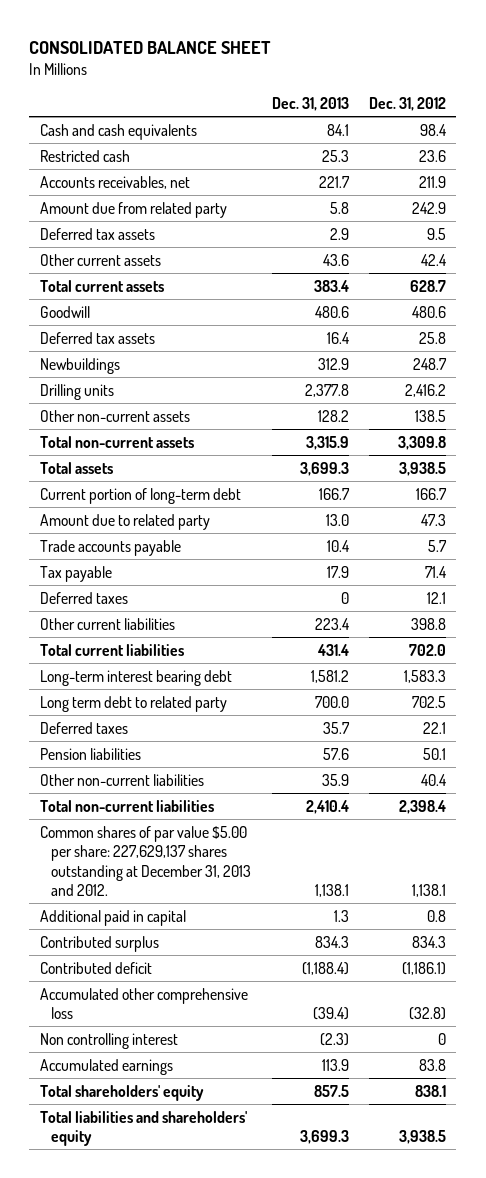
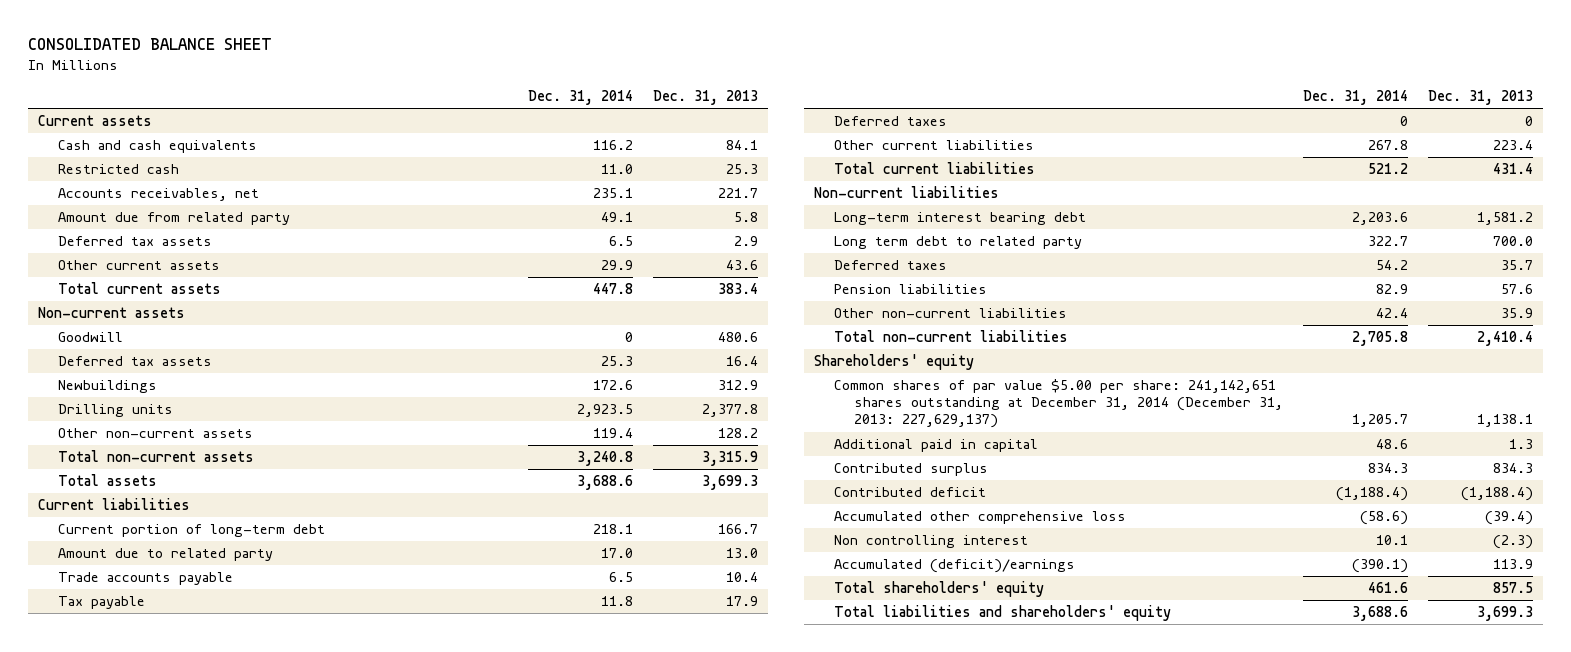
[369,97,447,112] Dec. 31, 2012 -> none
none -> [527,90,633,106] Dec. 31, 2014
none -> [37,115,152,127] Current assets
none -> [37,307,185,319] Non-current assets
none -> [37,498,190,511] Current liabilities
none -> [813,186,999,199] Non-current liabilities
none -> [813,354,974,371] Shareholders' equity
[39,825,252,897] Common shares of par value $5.00 per share: 227,629,137 shares outstanding at December 31, 2013 and 2012. -> [833,379,1284,429] Common shares of par value $5.00 per share: 241,142,651 shares outstanding at December 31, 2014 (December 31, 2013: 227,629,137)
[39,1058,173,1075] Accumulated earnings -> [833,559,1075,574] Accumulated (deficit)/earnings

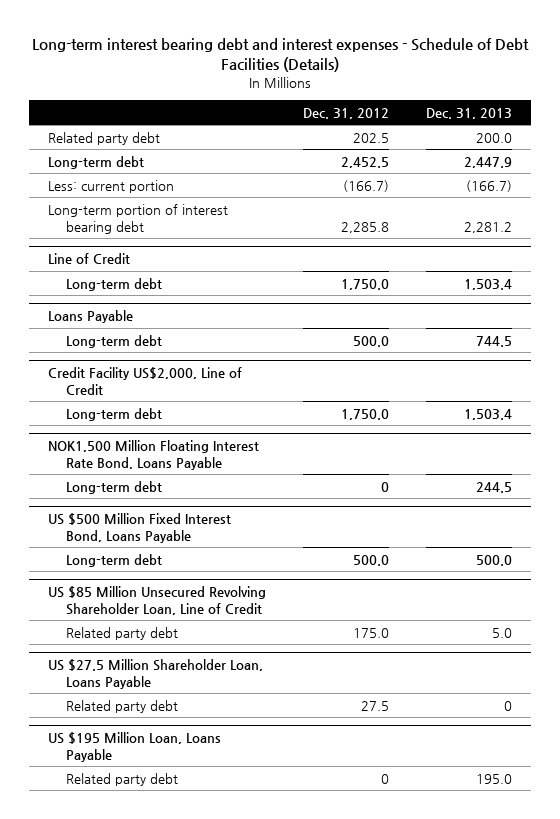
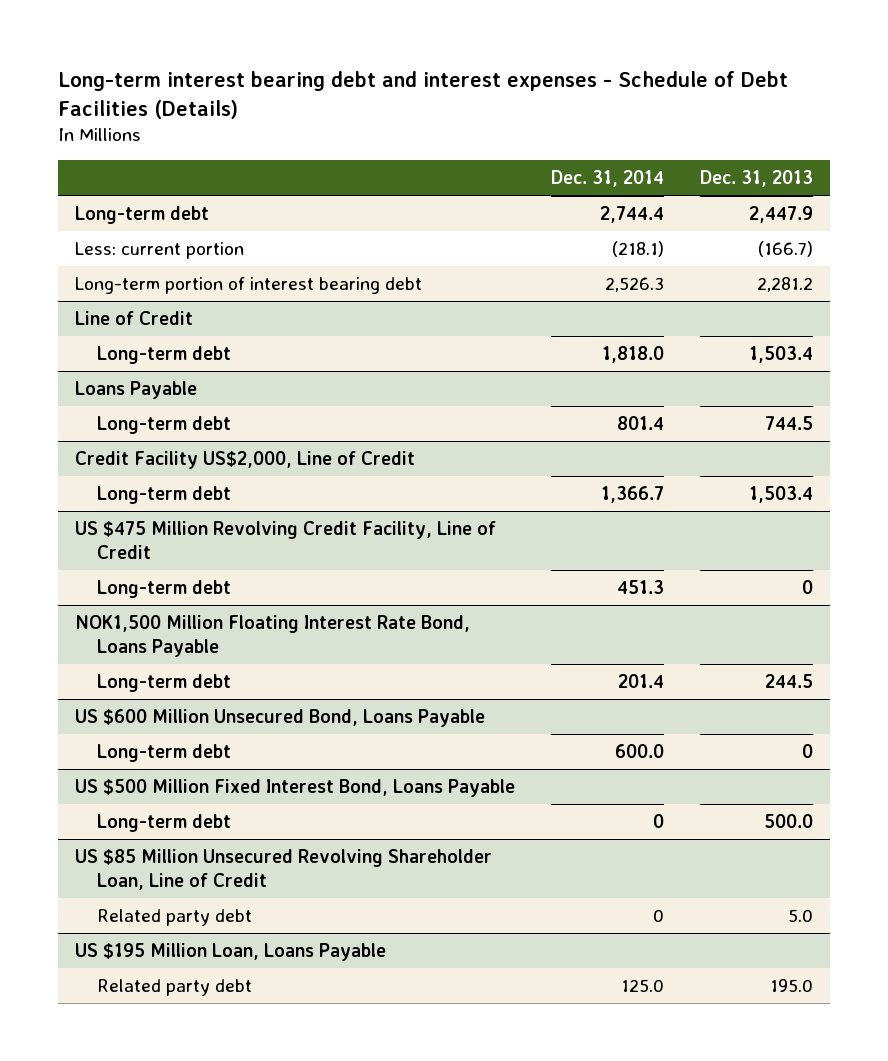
[302,107,389,119] Dec. 31, 2012 -> none
none -> [550,170,664,188] Dec. 31, 2014
[47,131,160,145] Related party debt -> none
none -> [75,520,497,560] US $475 Million Revolving Credit Facility, Line of Credit
none -> [97,579,232,598] Long-term debt
none -> [75,708,486,727] US $600 Million Unsecured Bond, Loans Payable
none -> [97,743,232,762] Long-term debt
[47,659,263,689] US $27.5 Million Shareholder Loan, Loans Payable -> none
[65,699,178,713] Related party debt -> none

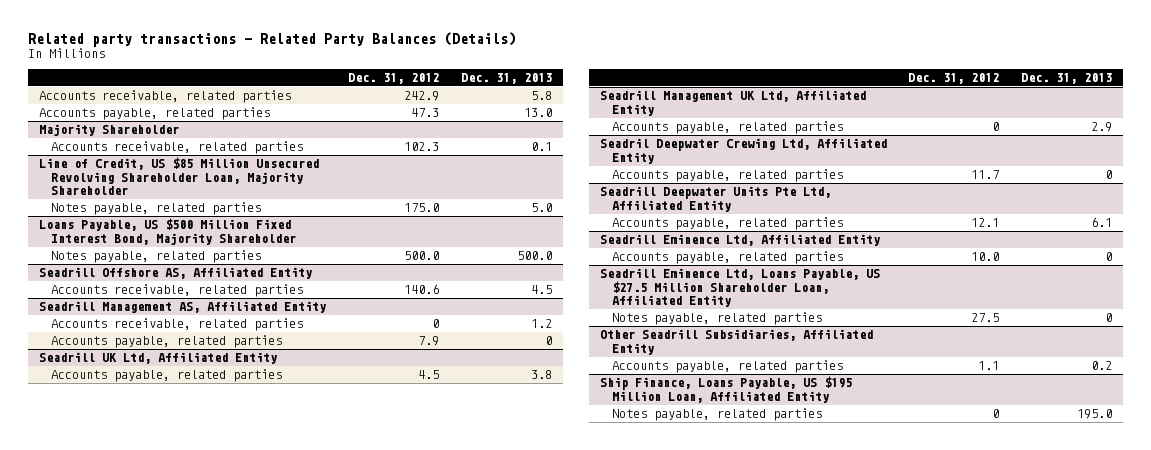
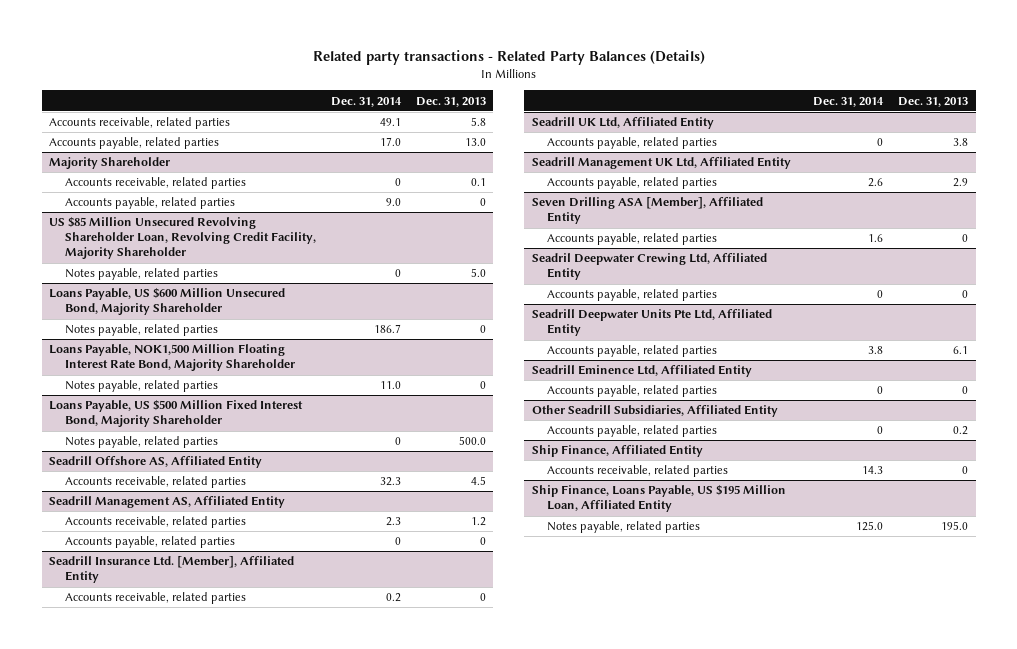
[348,73,440,85] Dec. 31, 2012 -> none
none -> [330,96,402,107] Dec. 31, 2014
none -> [64,197,235,210] Accounts payable, related parties
[39,157,320,195] Line of Credit, US $85 Million Unsecured Revolving Shareholder Loan, Majority Shareholder -> [49,216,316,260] US $85 Million Unsecured Revolving Shareholder Loan, Revolving Credit Facility, Majority Shareholder
none -> [49,287,286,316] Loans Payable, US $600 Million Unsecured Bond, Majority Shareholder
none -> [64,324,218,337] Notes payable, related parties
none -> [49,344,295,372] Loans Payable, NOK1,500 Million Floating Interest Rate Bond, Majority Shareholder
none -> [64,380,218,393] Notes payable, related parties
none -> [49,556,295,584] Seadrill Insurance Ltd. [Member], Affiliated Entity
none -> [64,592,246,605] Accounts receivable, related parties
none -> [531,197,763,225] Seven Drilling ASA [Member], Affiliated Entity
none -> [547,233,718,246] Accounts payable, related parties
[599,268,880,307] Seadrill Eminence Ltd, Loans Payable, US $27.5 Million Shareholder Loan, Affiliated Entity -> none
[611,312,822,326] Notes payable, related parties -> none
none -> [531,445,703,458] Ship Finance, Affiliated Entity
none -> [547,465,729,478] Accounts receivable, related parties

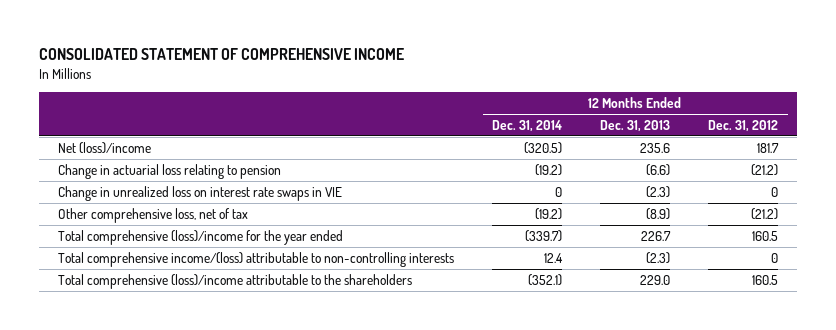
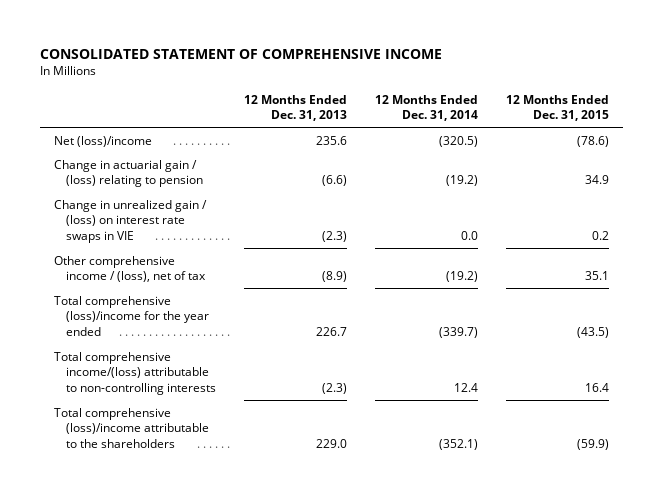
[708,119,779,132] Dec. 31, 2012 -> none
none -> [506,94,610,122] 12 Months Ended Dec. 31, 2015
[58,163,282,179] Change in actuarial loss relating to pension -> [53,159,203,188] Change in actuarial gain / (loss) relating to pension
[58,185,343,201] Change in unrealized loss on interest rate swaps in VIE -> [53,199,207,244] Change in unrealized gain / (loss) on interest rate swaps in VIE
[555,186,563,197] 0 -> [461,231,479,241] 0.0
[58,207,249,223] Other comprehensive loss, net of tax -> [53,255,206,283] Other comprehensive income / (loss), net of tax

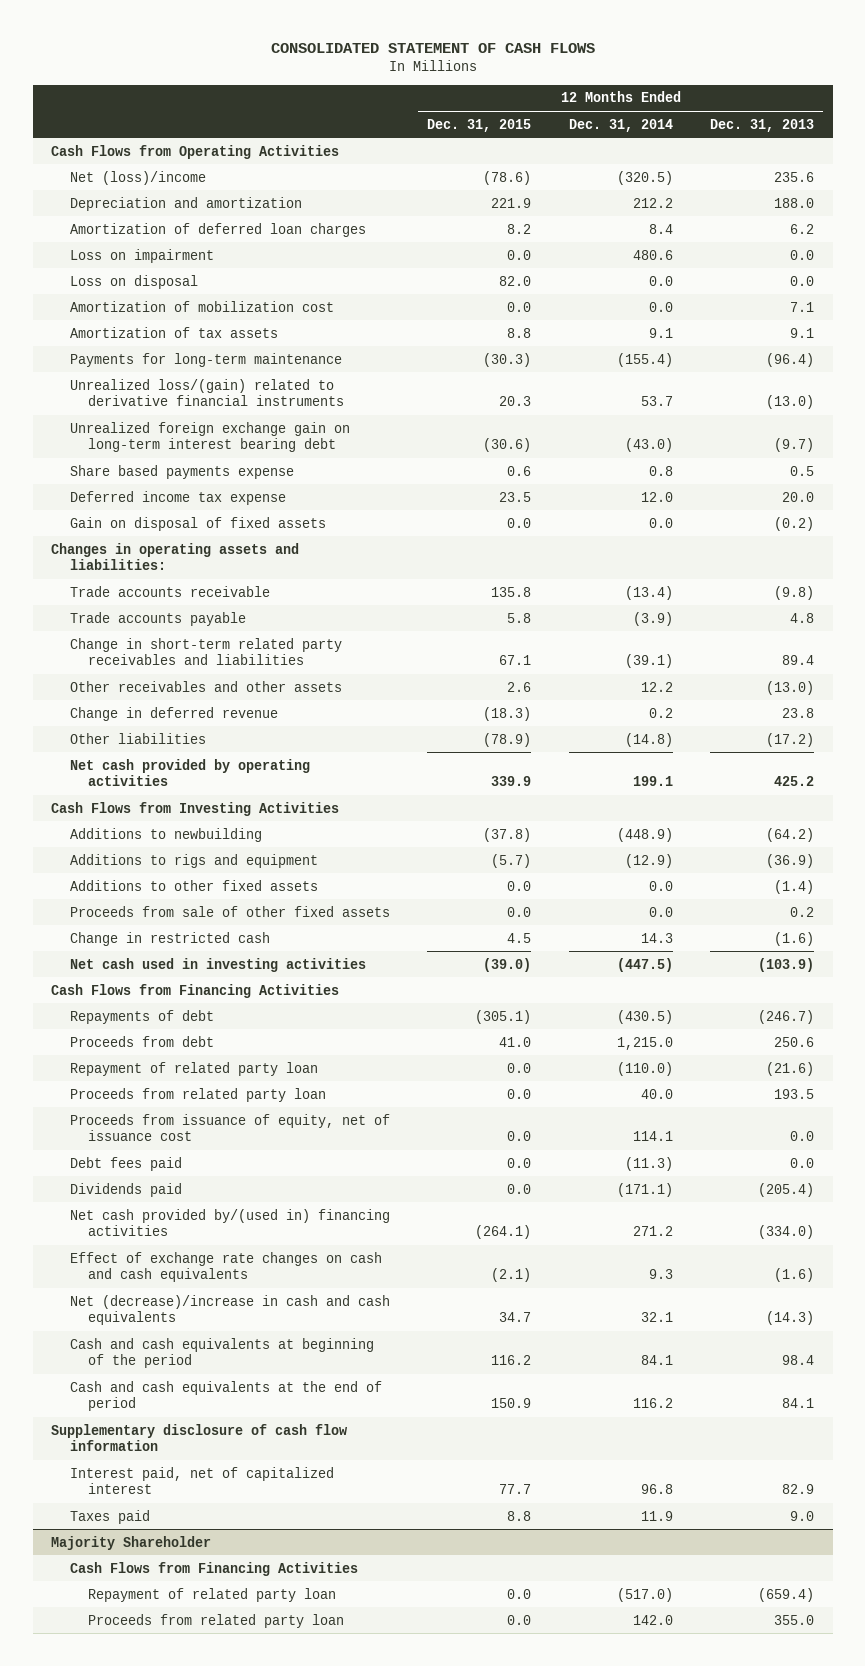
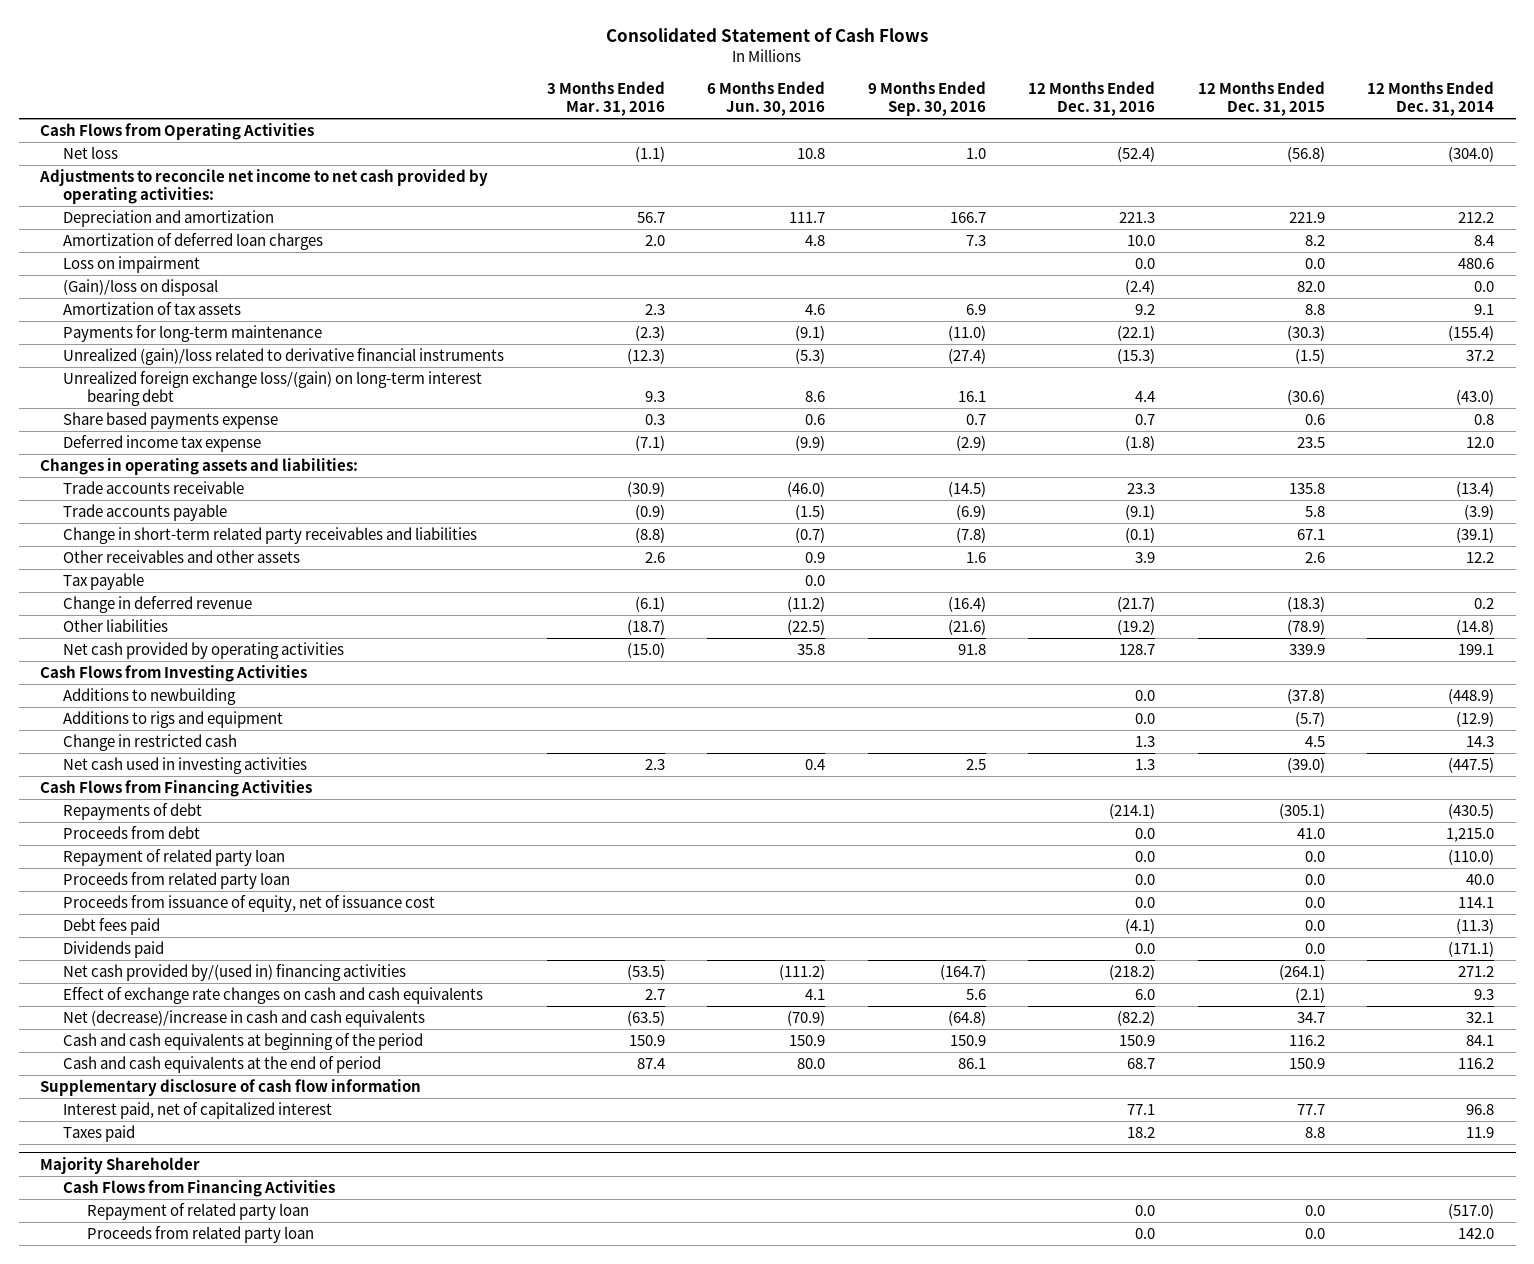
[270,43,595,54] CONSOLIDATED STATEMENT OF CASH FLOWS -> [606,27,929,42] Consolidated Statement of Cash Flows
[710,118,815,132] Dec. 31, 2013 -> none
none -> [546,81,665,116] 3 Months Ended Mar. 31, 2016
none -> [707,81,826,116] 6 Months Ended Jun. 30, 2016
none -> [867,81,986,116] 9 Months Ended Sep. 30, 2016
none -> [1028,81,1156,116] 12 Months Ended Dec. 31, 2016
[69,170,206,185] Net (loss)/income -> [63,146,119,160] Net loss
[483,170,532,185] (78.6) -> [1286,146,1325,163] (56.8)
[616,170,673,185] (320.5) -> [1448,146,1495,163] (304.0)
none -> [38,169,488,204] Adjustments to reconcile net income to net cash provided by operating activities:
[69,300,334,312] Amortization of mobilization cost -> none
[69,274,198,289] Loss on disposal -> [63,279,219,297] (Gain)/loss on disposal
[69,378,344,407] Unrealized loss/(gain) related to derivative financial instruments -> [63,348,505,366] Unrealized (gain)/loss related to derivative financial instruments
[499,396,532,407] 20.3 -> [1294,348,1325,365] (1.5)
[640,396,673,407] 53.7 -> [1466,350,1495,362] 37.2
[69,421,350,453] Unrealized foreign exchange gain on long-term interest bearing debt -> [63,371,483,406] Unrealized foreign exchange loss/(gain) on long-term interest bearing debt
[69,516,326,531] Gain on disposal of fixed assets -> none
none -> [63,573,145,591] Tax payable
[69,879,318,891] Additions to other fixed assets -> none
[69,905,390,917] Proceeds from sale of other fixed assets -> none

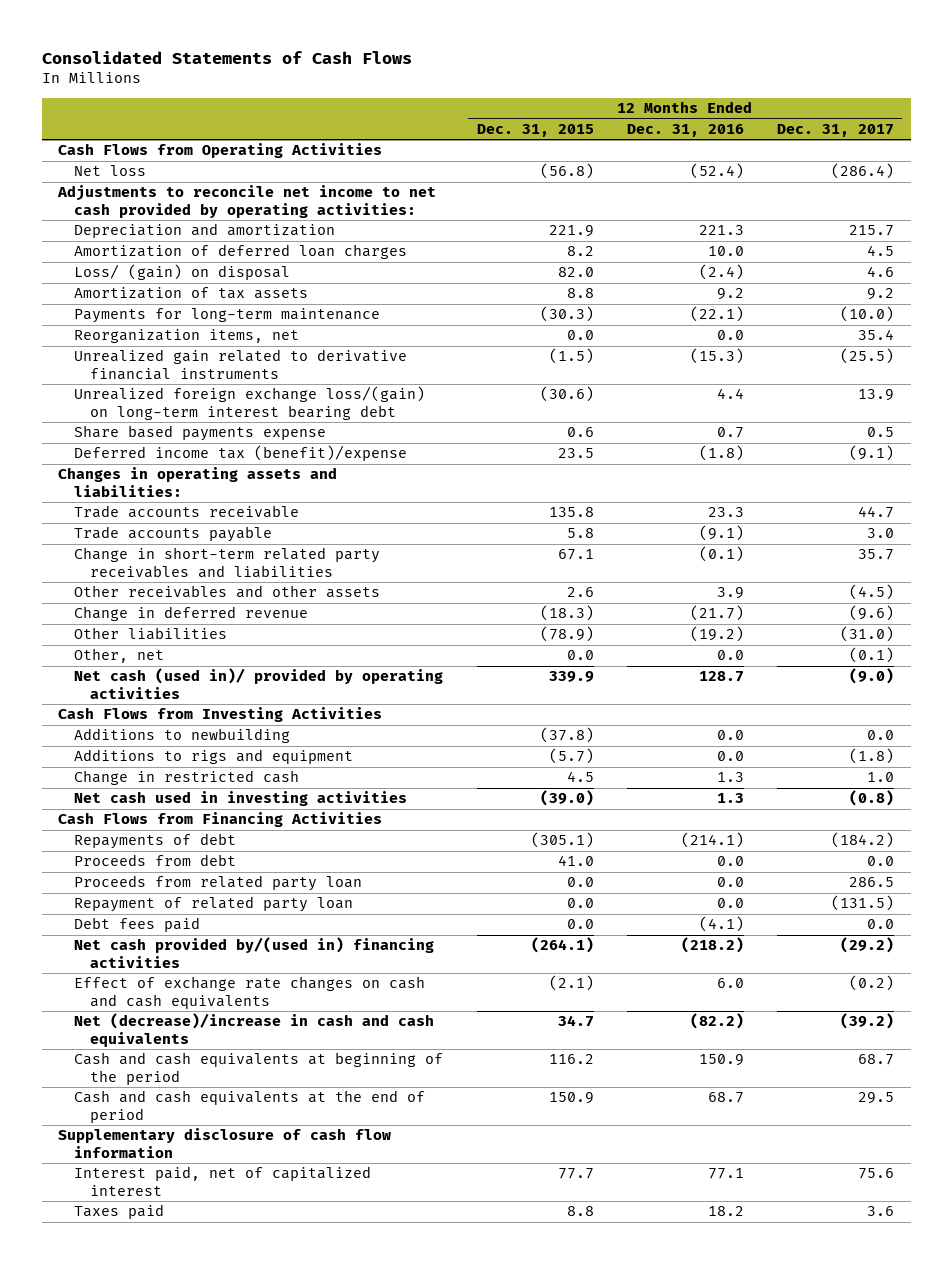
[606,27,929,42] Consolidated Statement of Cash Flows -> [41,50,412,64] Consolidated Statements of Cash Flows
[546,81,665,116] 3 Months Ended Mar. 31, 2016 -> none
[707,81,826,116] 6 Months Ended Jun. 30, 2016 -> none
[867,81,986,116] 9 Months Ended Sep. 30, 2016 -> none
[1367,81,1495,116] 12 Months Ended Dec. 31, 2014 -> none
none -> [777,123,895,137] Dec. 31, 2017
[63,256,201,274] Loss on impairment -> none
[63,279,219,297] (Gain)/loss on disposal -> [74,264,291,281] Loss/ (gain) on disposal
none -> [74,329,300,344] Reorganization items, net
[63,348,505,366] Unrealized (gain)/loss related to derivative financial instruments -> [74,349,408,380] Unrealized gain related to derivative financial instruments
[63,435,262,453] Deferred income tax expense -> [74,445,408,462] Deferred income tax (benefit)/expense
[63,573,145,591] Tax payable -> none
none -> [74,648,165,664] Other, net
[63,642,345,660] Net cash provided by operating activities -> [74,668,444,699] Net cash (used in)/ provided by operating activities
[63,895,436,913] Proceeds from issuance of equity, net of issuance cost -> none
[63,849,286,867] Repayment of related party loan -> [74,896,354,913] Repayment of related party loan
[63,941,165,959] Dividends paid -> none
[39,1157,200,1175] Majority Shareholder -> none
[63,1180,336,1198] Cash Flows from Financing Activities -> none
[86,1203,309,1221] Repayment of related party loan -> none
[86,1226,314,1244] Proceeds from related party loan -> none

